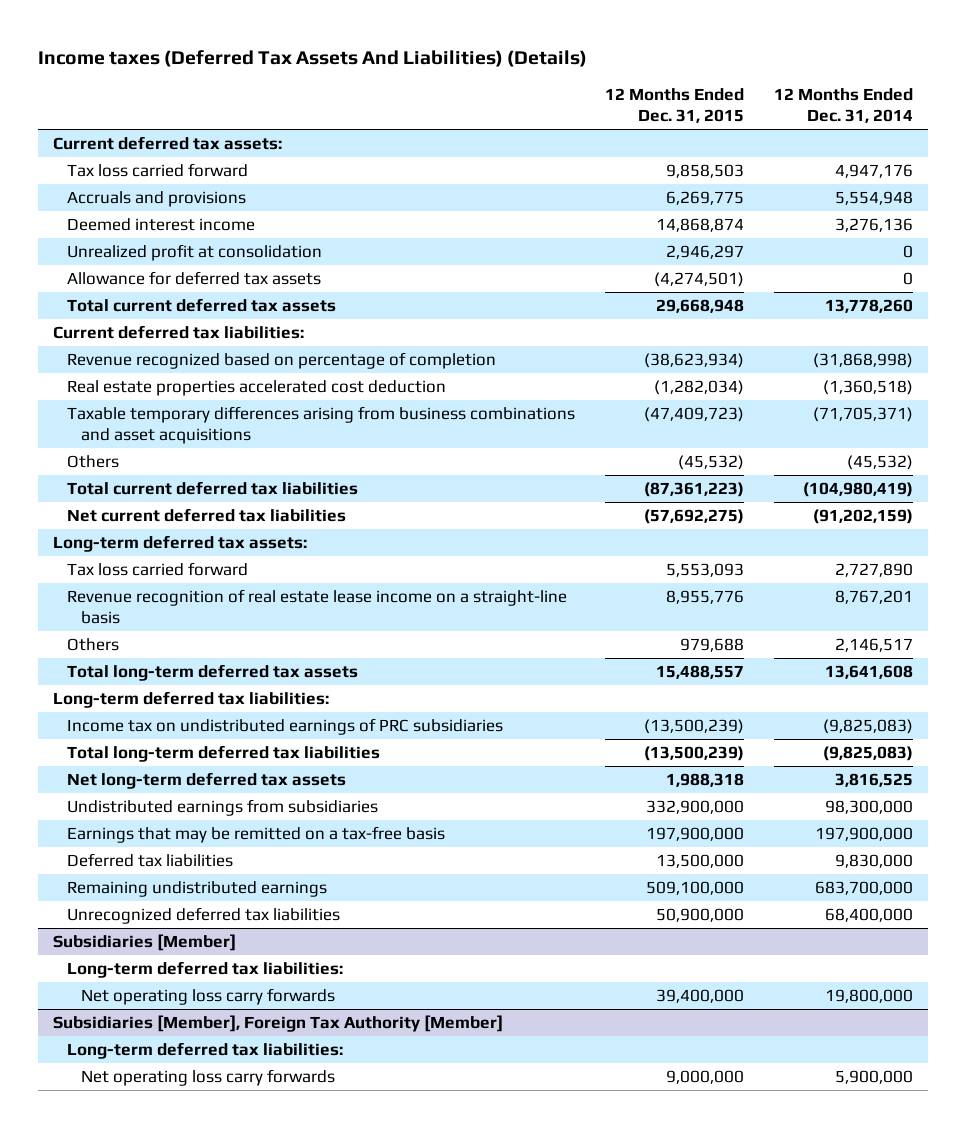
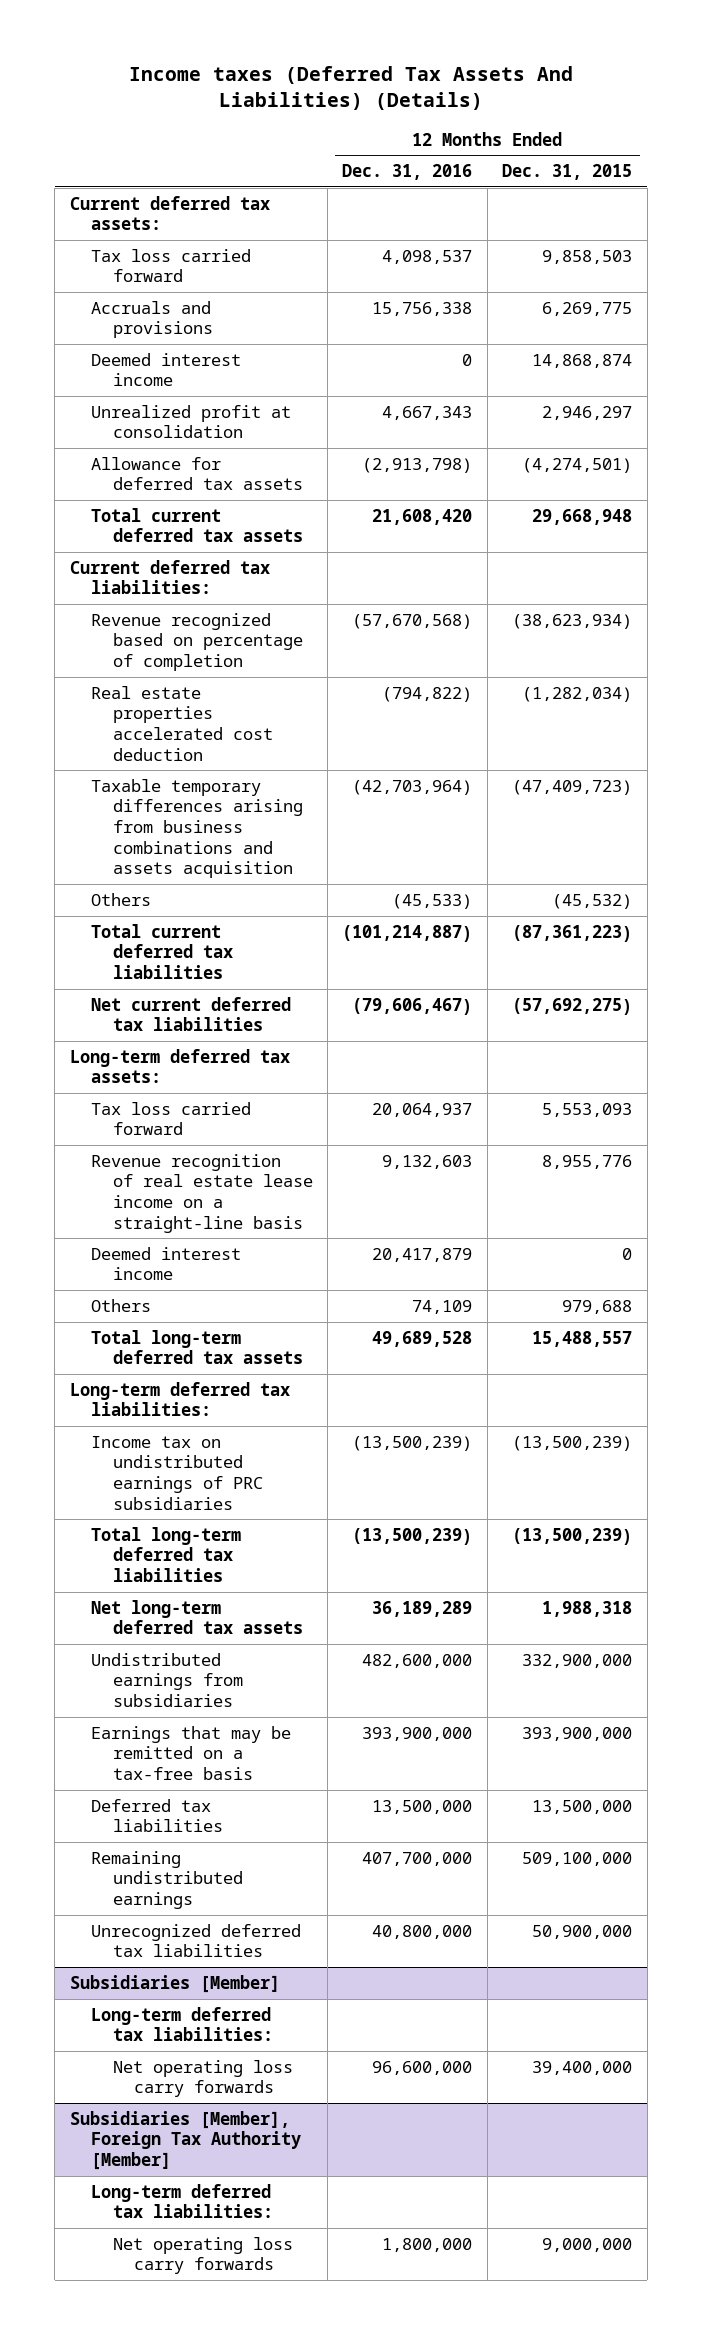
[773,88,913,124] 12 Months Ended Dec. 31, 2014 -> none
none -> [342,164,473,181] Dec. 31, 2016
[67,406,576,445] Taxable temporary differences arising from business combinations and asset acquisitions -> [91,778,303,879] Taxable temporary differences arising from business combinations and assets acquisition
none -> [91,1246,242,1281] Deemed interest income
[645,827,744,842] 197,900,000 -> [522,1726,633,1741] 393,900,000

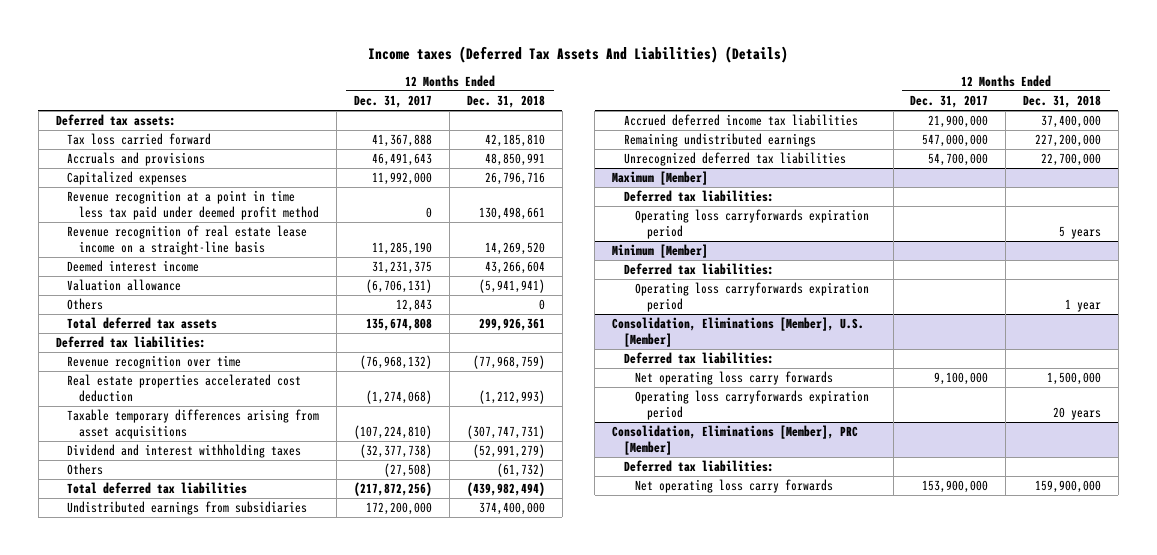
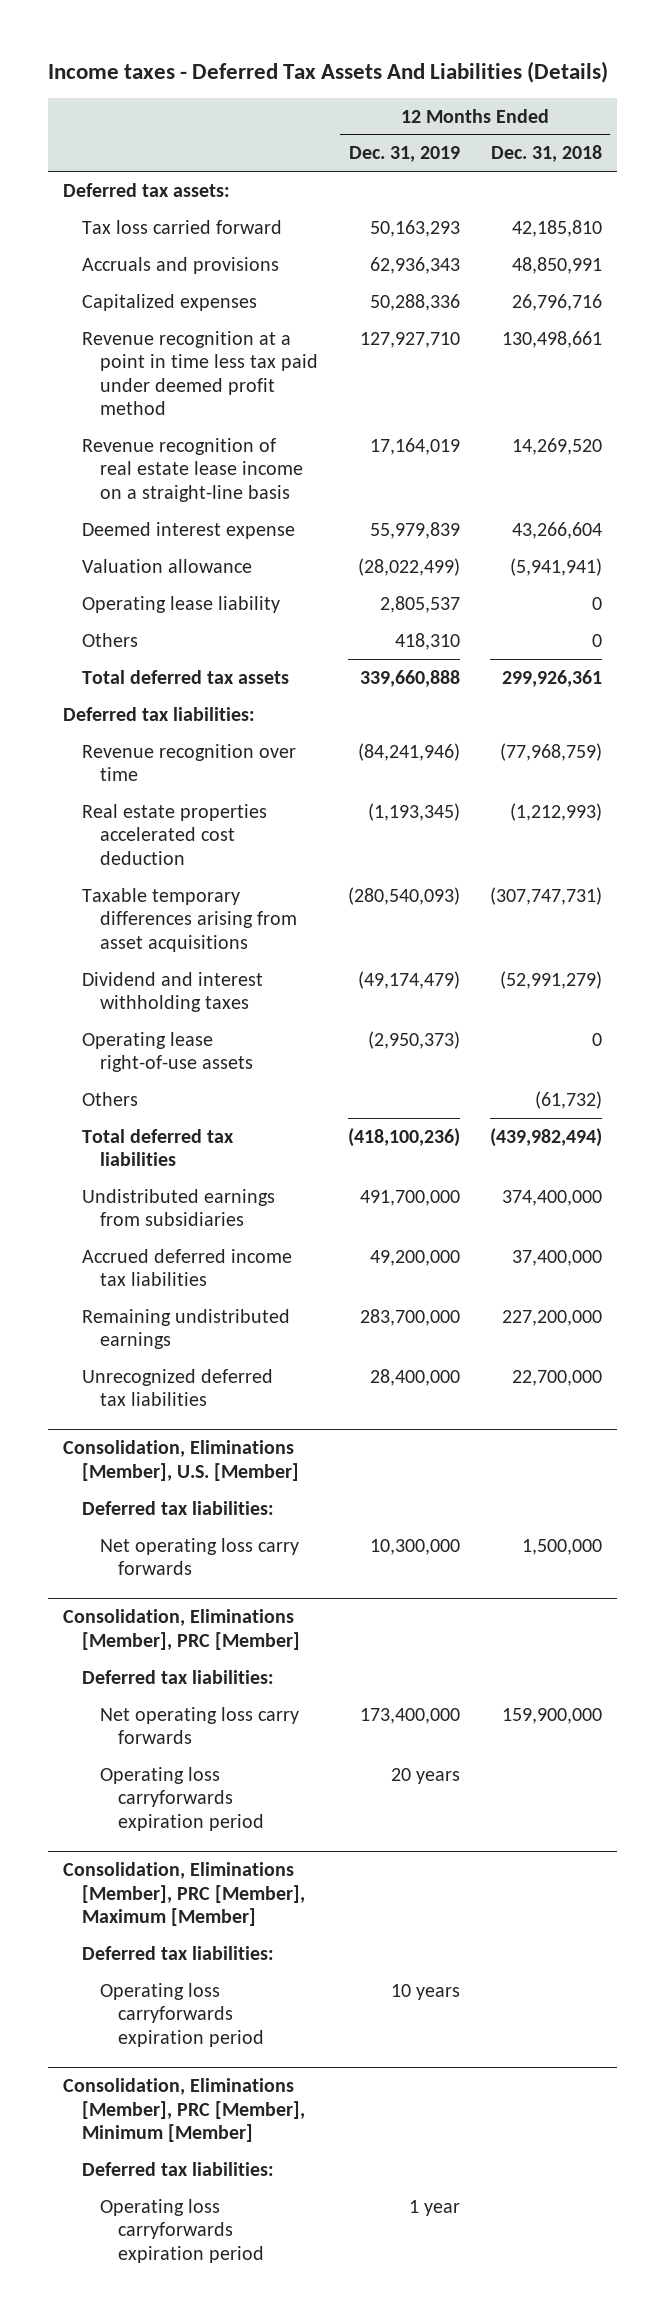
[368,45,789,63] Income taxes (Deferred Tax Assets And Liabilities) (Details) -> [48,60,609,83] Income taxes - Deferred Tax Assets And Liabilities (Details)
[354,94,433,108] Dec. 31, 2017 -> none
none -> [349,146,461,163] Dec. 31, 2019
[67,260,200,273] Deemed interest income -> [81,521,295,539] Deemed interest expense
none -> [81,595,280,613] Operating lease liability
none -> [81,1031,253,1073] Operating lease right-of-use assets
[612,171,709,186] Maximum [Member] -> none
[623,190,774,203] Deferred tax liabilities: -> none
[635,209,870,240] Operating loss carryforwards expiration period -> none
[612,244,709,259] Minimum [Member] -> none
[623,263,774,276] Deferred tax liabilities: -> none
[635,282,870,313] Operating loss carryforwards expiration period -> none
[635,390,870,421] Operating loss carryforwards expiration period -> none
none -> [99,1766,265,1831] Operating loss carryforwards expiration period
none -> [63,1862,305,1927] Consolidation, Eliminations [Member], PRC [Member], Maximum [Member]
none -> [81,1945,274,1960] Deferred tax liabilities:
none -> [99,1982,265,2047] Operating loss carryforwards expiration period
none -> [63,2078,305,2143] Consolidation, Eliminations [Member], PRC [Member], Minimum [Member]
none -> [81,2161,274,2176] Deferred tax liabilities:
none -> [99,2198,265,2263] Operating loss carryforwards expiration period

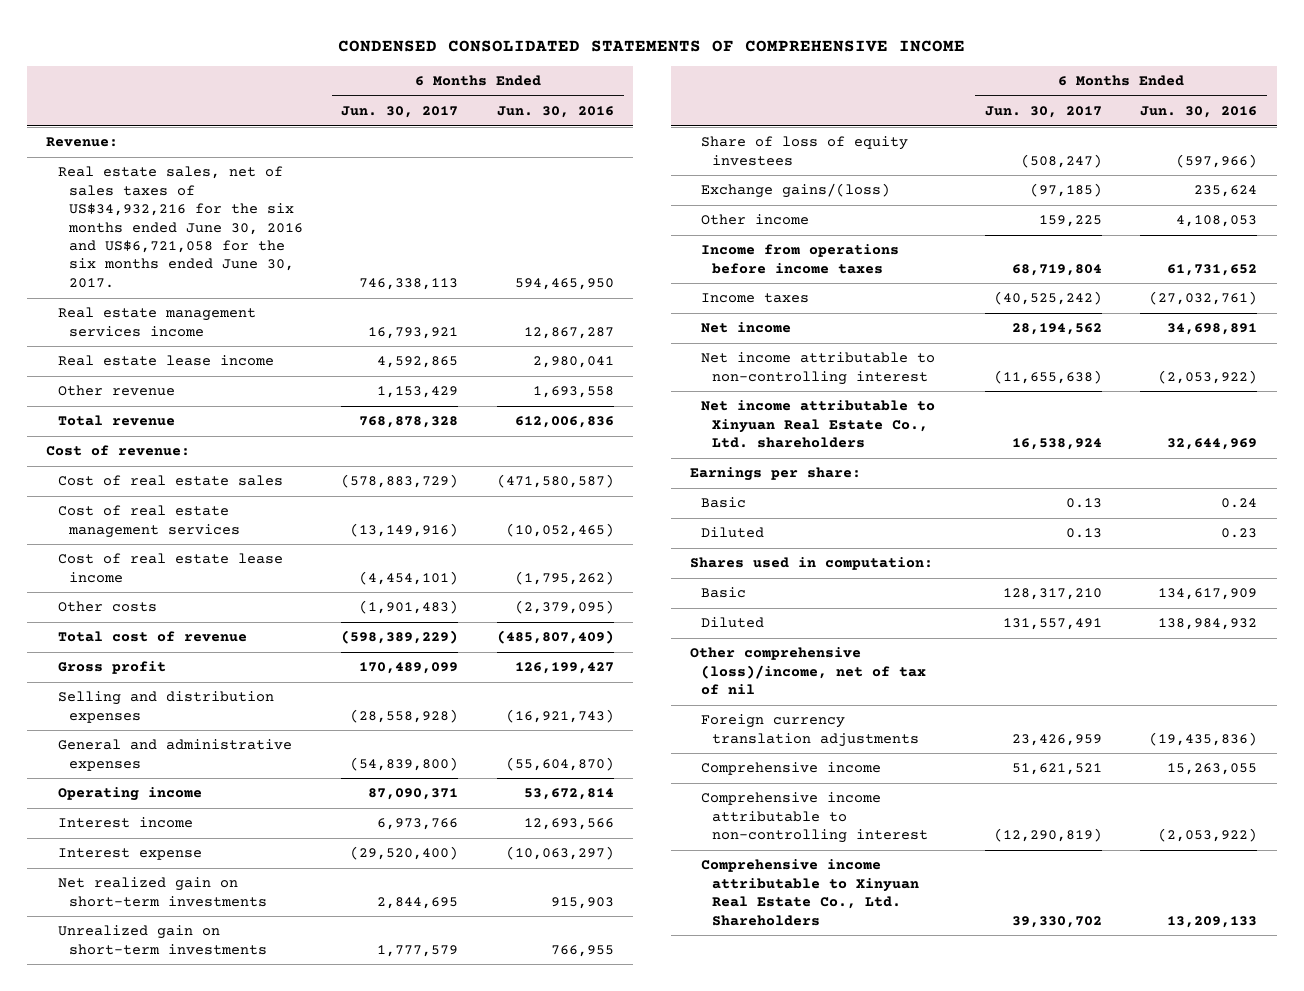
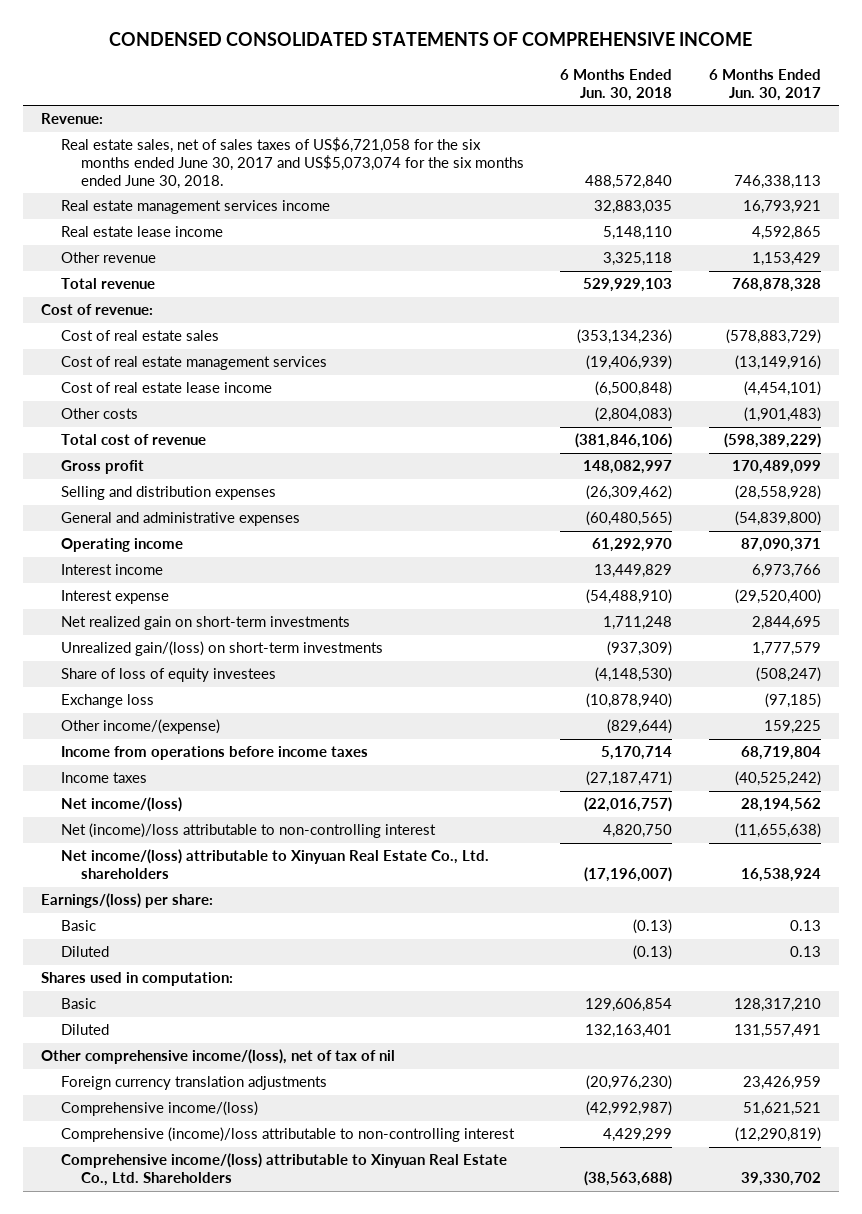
[496,105,614,118] Jun. 30, 2016 -> none
none -> [560,69,673,101] 6 Months Ended Jun. 30, 2018
[57,166,303,288] Real estate sales, net of sales taxes of US$34,932,216 for the six months ended June 30, 2016 and US$6,721,058 for the six months ended June 30, 2017. -> [61,137,524,189] Real estate sales, net of sales taxes of US$6,721,058 for the six months ended June 30, 2017 and US$5,073,074 for the six months ended June 30, 2018.
[57,925,267,955] Unrealized gain on short-term investments -> [61,641,384,657] Unrealized gain/(loss) on short-term investments
[701,183,891,199] Exchange gains/(loss) -> [61,694,155,709] Exchange loss
[701,214,810,226] Other income -> [61,719,221,735] Other income/(expense)
[701,322,792,334] Net income -> [61,797,183,813] Net income/(loss)
[701,352,936,385] Net income attributable to non-controlling interest -> [61,823,437,839] Net (income)/loss attributable to non-controlling interest
[701,400,936,449] Net income attributable to Xinyuan Real Estate Co., Ltd. shareholders -> [61,849,490,880] Net income/(loss) attributable to Xinyuan Real Estate Co., Ltd. shareholders
[690,467,862,482] Earnings per share: -> [41,893,214,909] Earnings/(loss) per share:
[690,647,927,696] Other comprehensive (loss)/income, net of tax of nil -> [41,1049,396,1065] Other comprehensive income/(loss), net of tax of nil
[701,762,882,776] Comprehensive income -> [61,1101,259,1117] Comprehensive income/(loss)
[701,792,929,844] Comprehensive income attributable to non-controlling interest -> [61,1127,516,1143] Comprehensive (income)/loss attributable to non-controlling interest
[701,859,920,926] Comprehensive income attributable to Xinyuan Real Estate Co., Ltd. Shareholders -> [61,1153,508,1187] Comprehensive income/(loss) attributable to Xinyuan Real Estate Co., Ltd. Shareholders

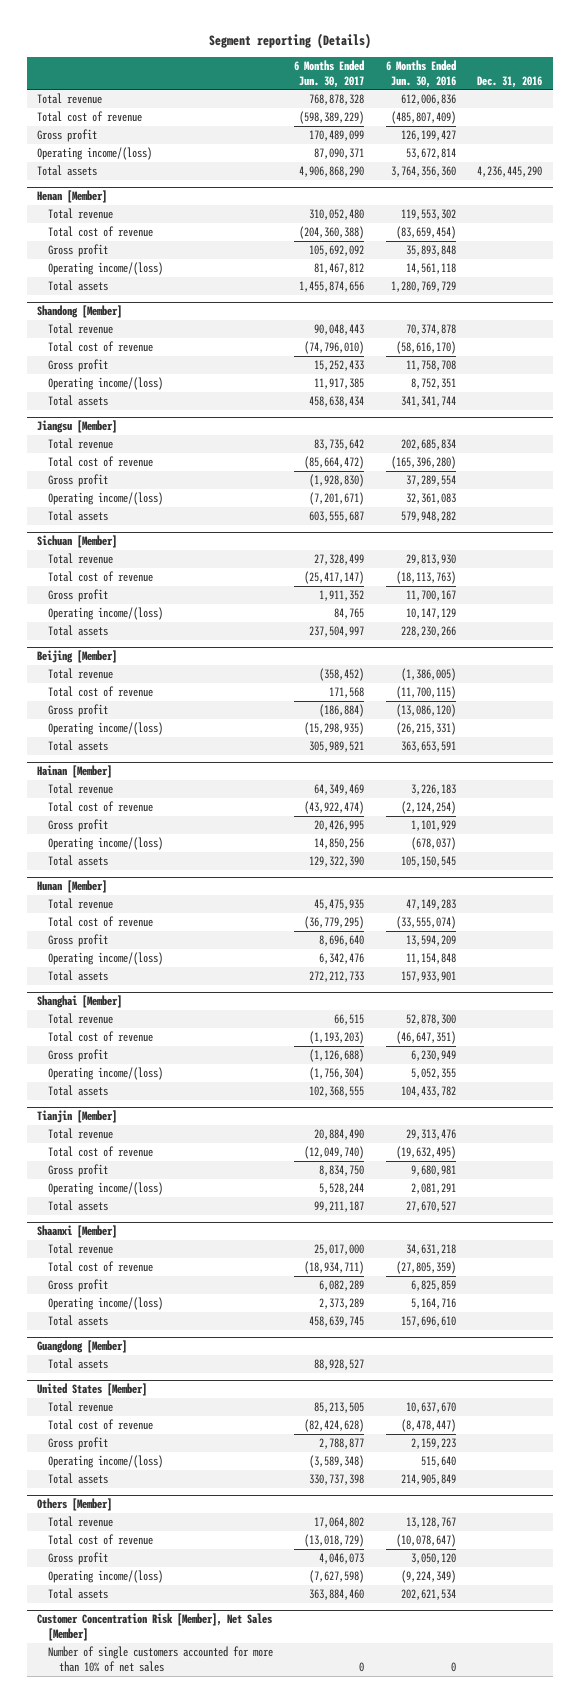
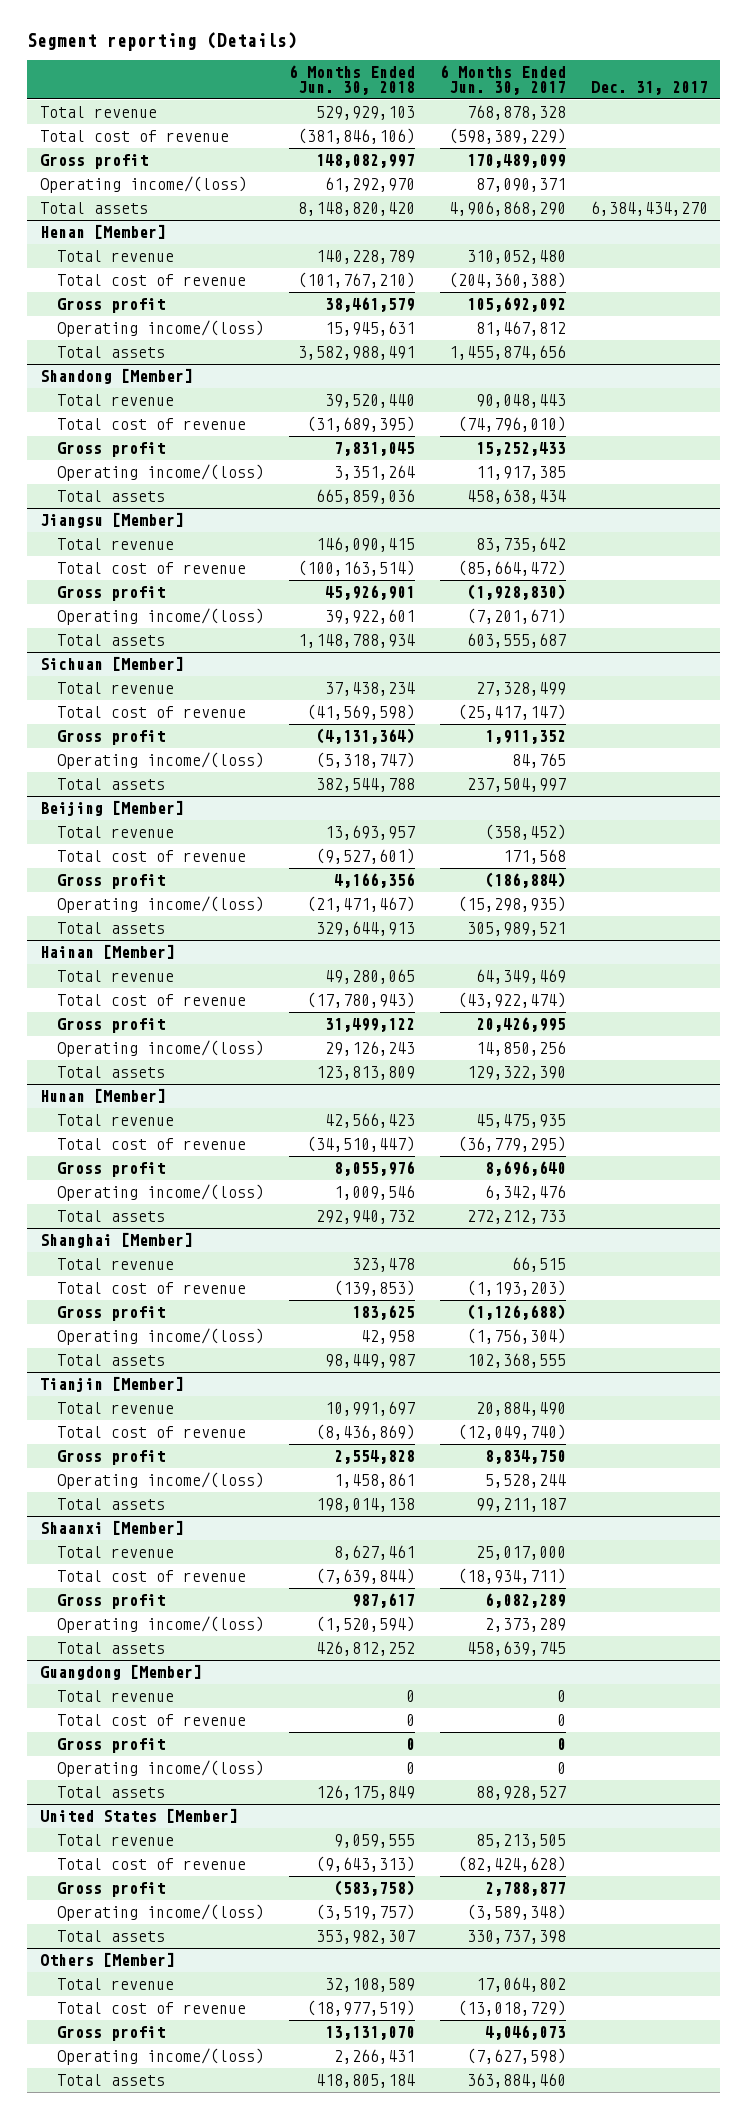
[385,59,456,88] 6 Months Ended Jun. 30, 2016 -> none
[476,75,542,88] Dec. 31, 2016 -> none
none -> [288,64,415,95] 6 Months Ended Jun. 30, 2018
none -> [590,80,708,95] Dec. 31, 2017
none -> [56,1689,174,1702] Total revenue
none -> [56,1713,246,1726] Total cost of revenue
none -> [56,1737,165,1753] Gross profit
none -> [56,1759,264,1777] Operating income/(loss)
[37,1613,273,1642] Customer Concentration Risk [Member], Net Sales [Member] -> none
[47,1646,273,1672] Number of single customers accounted for more than 10% of net sales -> none

